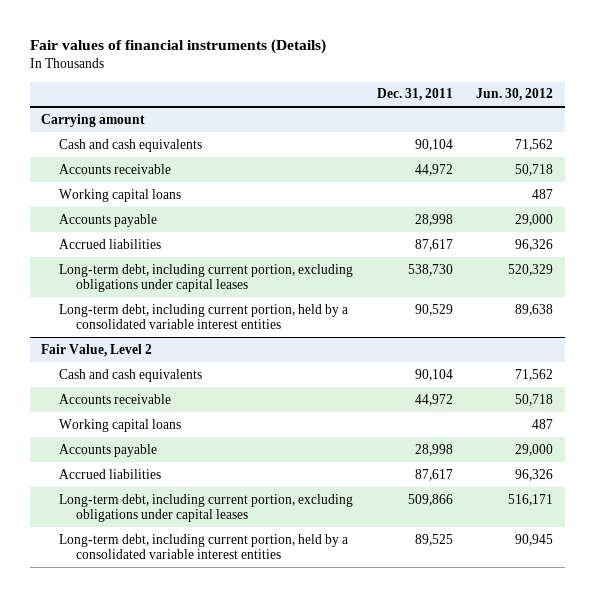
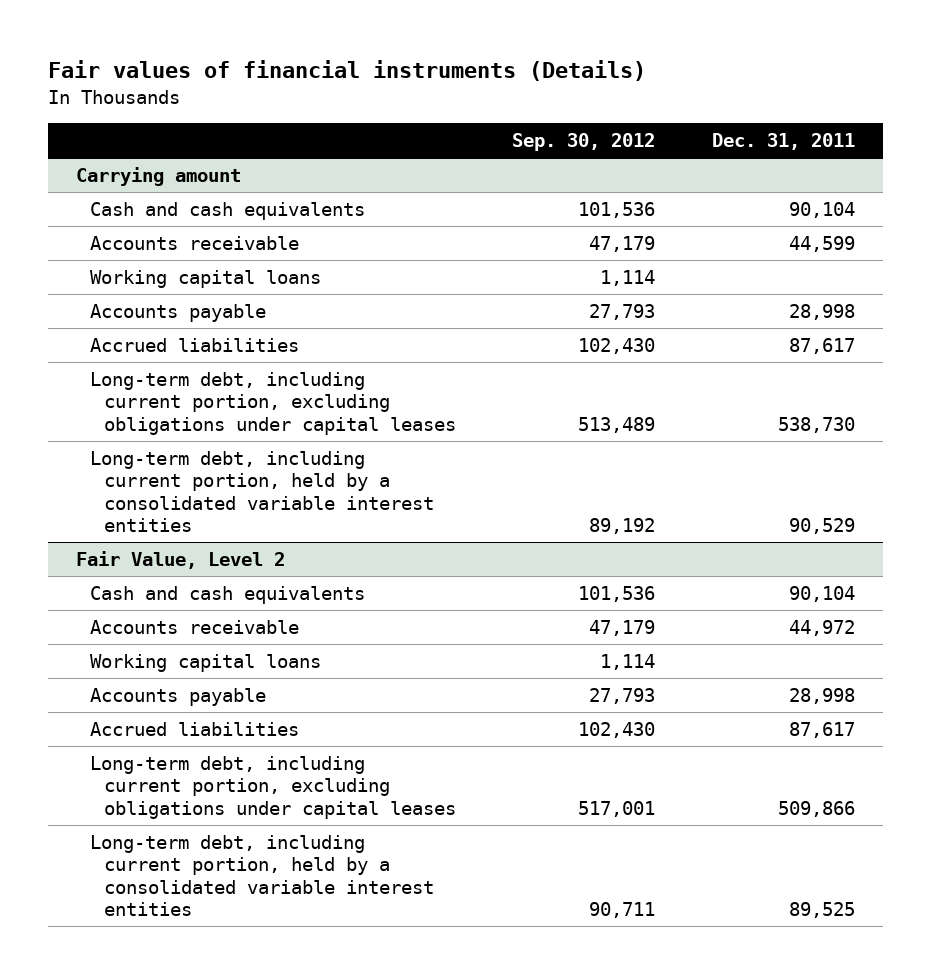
[476,88,554,102] Jun. 30, 2012 -> none
none -> [512,133,656,152] Sep. 30, 2012
[414,163,453,176] 44,972 -> [788,235,855,252] 44,599

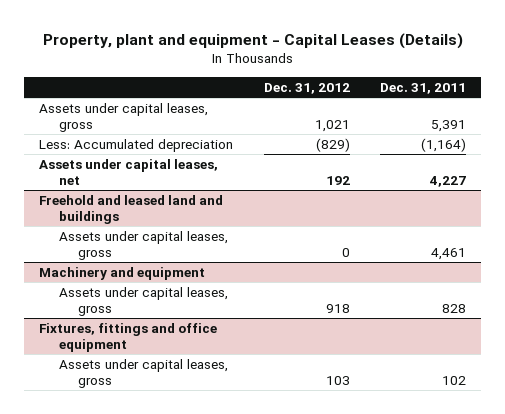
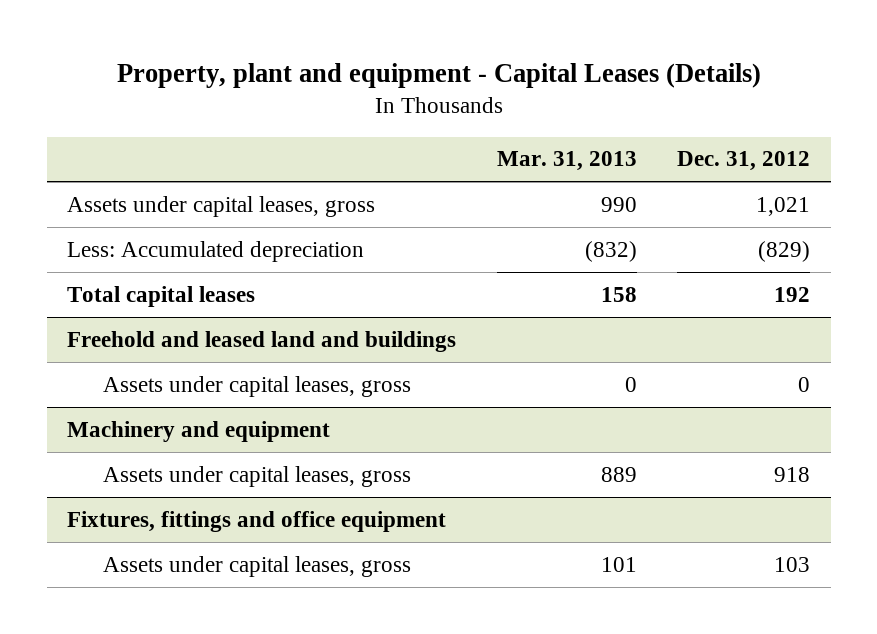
[380,82,467,94] Dec. 31, 2011 -> none
none -> [496,151,637,172] Mar. 31, 2013
[39,158,219,185] Assets under capital leases, net -> [66,285,255,307] Total capital leases

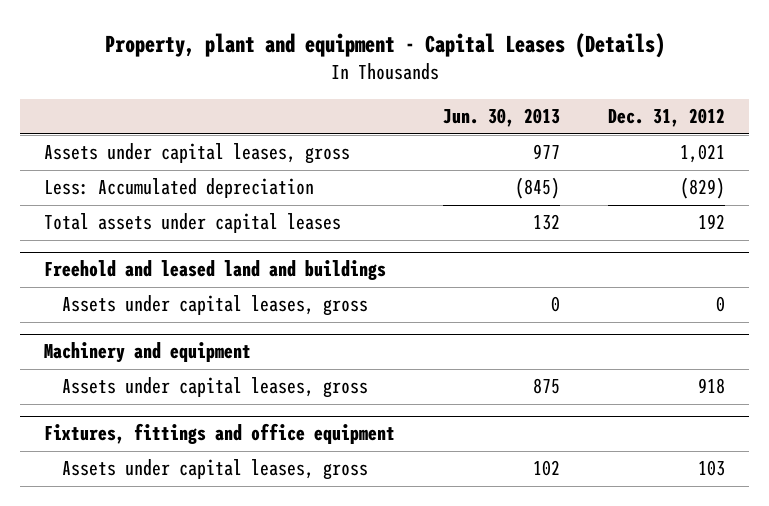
[496,151,637,172] Mar. 31, 2013 -> none
none -> [443,108,561,128] Jun. 30, 2013
[66,285,255,307] Total capital leases -> [44,213,342,234] Total assets under capital leases

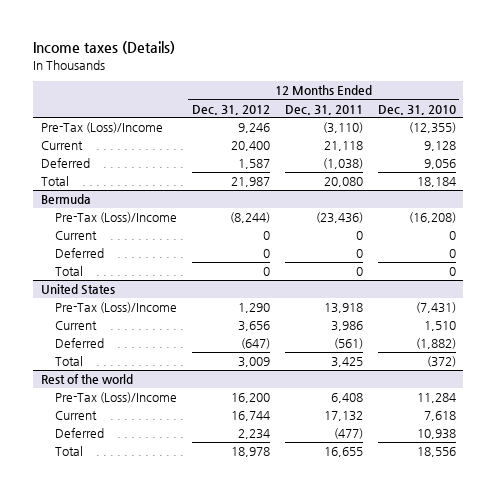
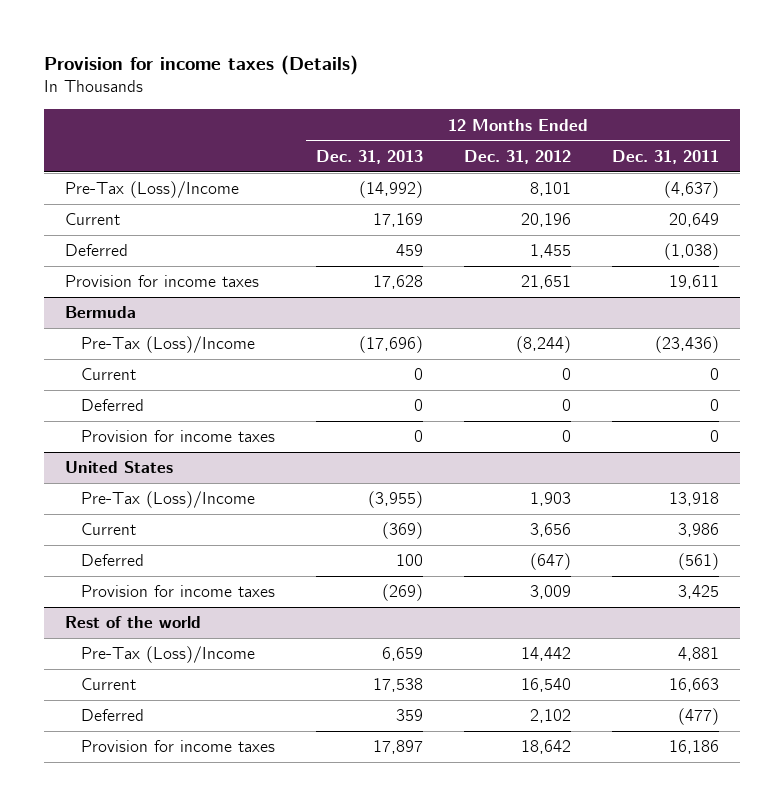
[33,41,176,55] Income taxes (Details) -> [43,54,358,75] Provision for income taxes (Details)
[377,104,456,115] Dec. 31, 2010 -> none
none -> [315,149,423,164] Dec. 31, 2013
[40,176,69,187] Total -> none
[237,123,270,134] 9,246 -> [530,182,572,197] 8,101
[322,122,363,134] (3,110) -> [664,181,720,199] (4,637)
[230,141,270,152] 20,400 -> [521,213,572,228] 20,196
[323,141,363,152] 21,118 -> [669,213,720,228] 20,649
[237,159,270,170] 1,587 -> [530,244,572,259] 1,455
none -> [64,275,259,288] Provision for income taxes
[54,266,83,277] Total -> none
none -> [80,430,275,443] Provision for income taxes
[237,303,270,314] 1,290 -> [530,492,572,507] 1,903
[54,356,83,367] Total -> [80,585,275,598] Provision for income taxes
[54,446,83,457] Total -> none
[230,393,270,404] 16,200 -> [521,647,572,662] 14,442
[330,393,363,404] 6,408 -> [678,647,720,662] 4,881
[230,411,270,422] 16,744 -> [521,678,572,693] 16,540
[323,411,363,422] 17,132 -> [669,678,720,693] 16,663
[237,429,270,440] 2,234 -> [530,709,572,724] 2,102
none -> [80,740,275,753] Provision for income taxes

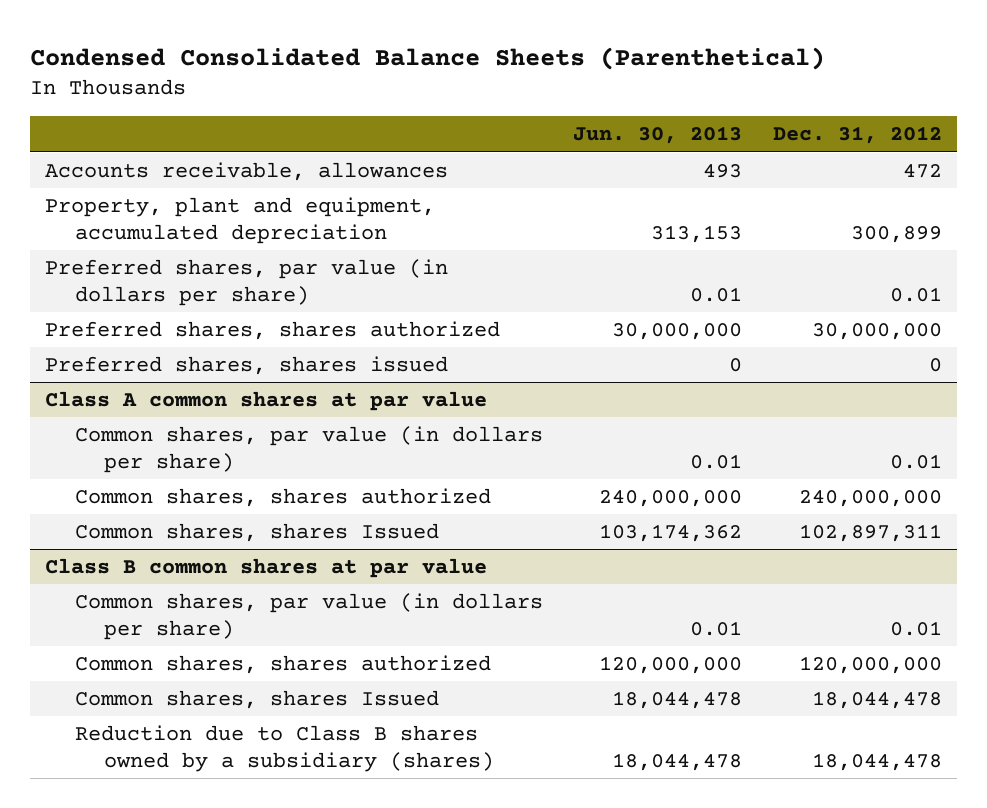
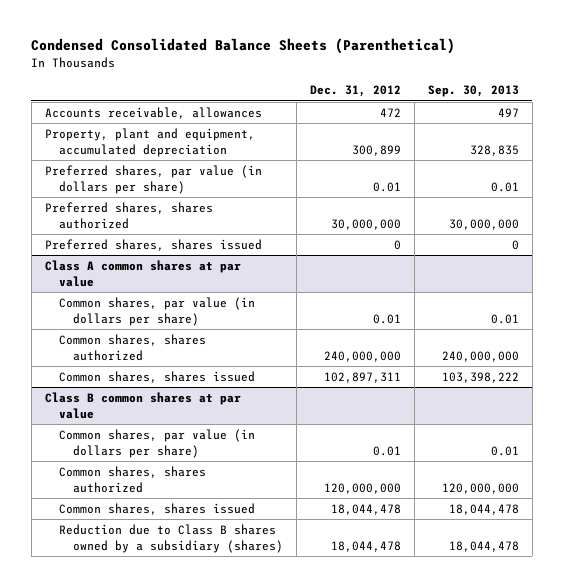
[573,126,743,145] Jun. 30, 2013 -> none
none -> [427,85,519,98] Sep. 30, 2013
[74,523,439,543] Common shares, shares Issued -> [58,371,255,384] Common shares, shares issued
[74,690,439,710] Common shares, shares Issued -> [58,503,255,516] Common shares, shares issued

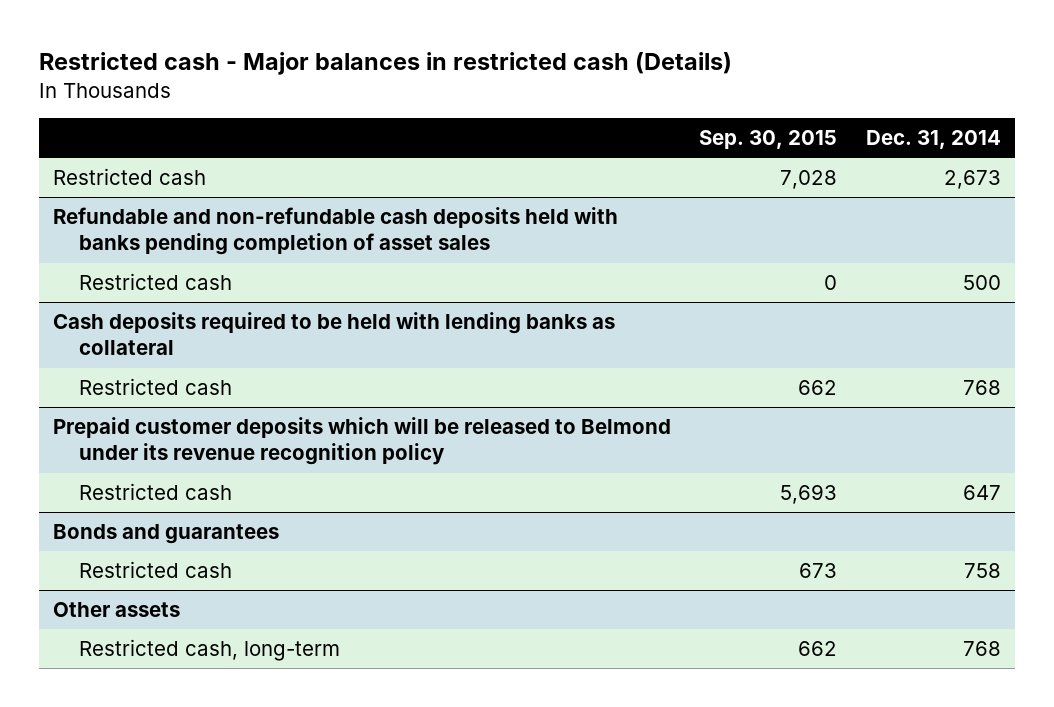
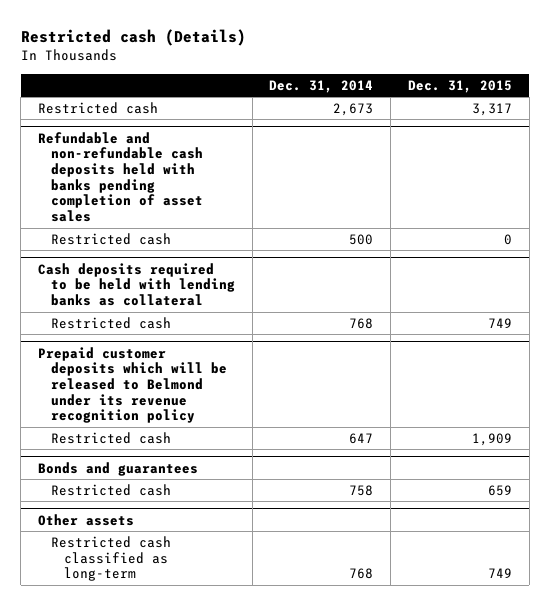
[38,52,732,76] Restricted cash - Major balances in restricted cash (Details) -> [20,28,246,46] Restricted cash (Details)
[699,130,838,150] Sep. 30, 2015 -> none
none -> [407,79,512,93] Dec. 31, 2015
[78,639,340,662] Restricted cash, long-term -> [50,535,171,582] Restricted cash classified as long-term

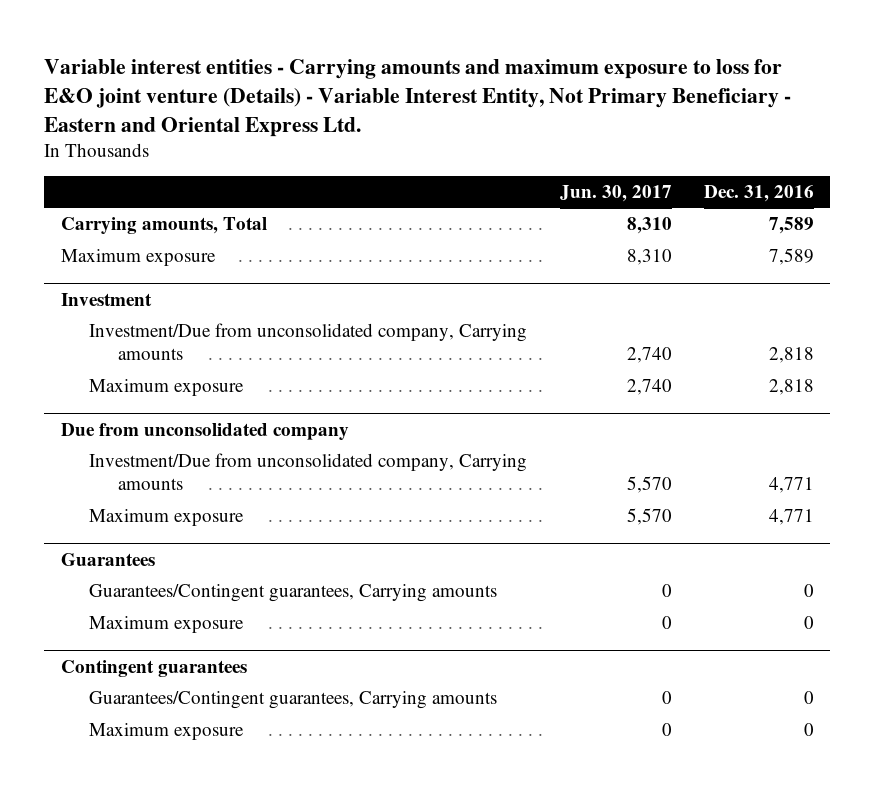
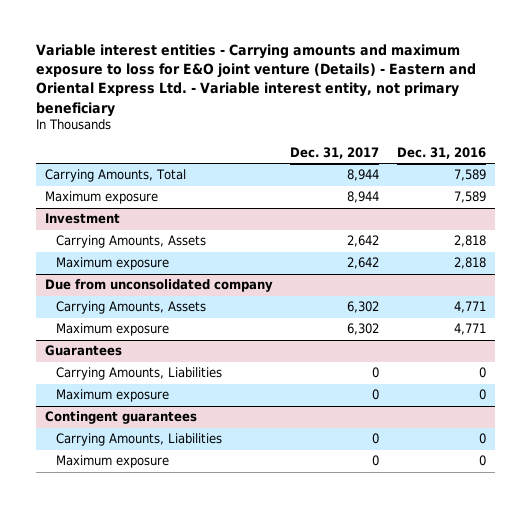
[44,58,792,137] Variable interest entities - Carrying amounts and maximum exposure to loss for E&O joint venture (Details) - Variable Interest Entity, Not Primary Beneficiary - Eastern and Oriental Express Ltd. -> [35,44,476,117] Variable interest entities - Carrying amounts and maximum exposure to loss for E&O joint venture (Details) - Eastern and Oriental Express Ltd. - Variable interest entity, not primary beneficiary
[559,184,672,202] Jun. 30, 2017 -> none
none -> [290,147,380,160] Dec. 31, 2017
[60,216,267,234] Carrying amounts, Total -> [44,169,186,183] Carrying Amounts, Total
[89,322,528,361] Investment/Due from unconsolidated company, Carrying amounts -> [55,235,206,249] Carrying Amounts, Assets
[89,452,528,491] Investment/Due from unconsolidated company, Carrying amounts -> [55,301,206,315] Carrying Amounts, Assets
[89,583,498,602] Guarantees/Contingent guarantees, Carrying amounts -> [55,367,222,381] Carrying Amounts, Liabilities
[89,690,498,709] Guarantees/Contingent guarantees, Carrying amounts -> [55,433,222,447] Carrying Amounts, Liabilities

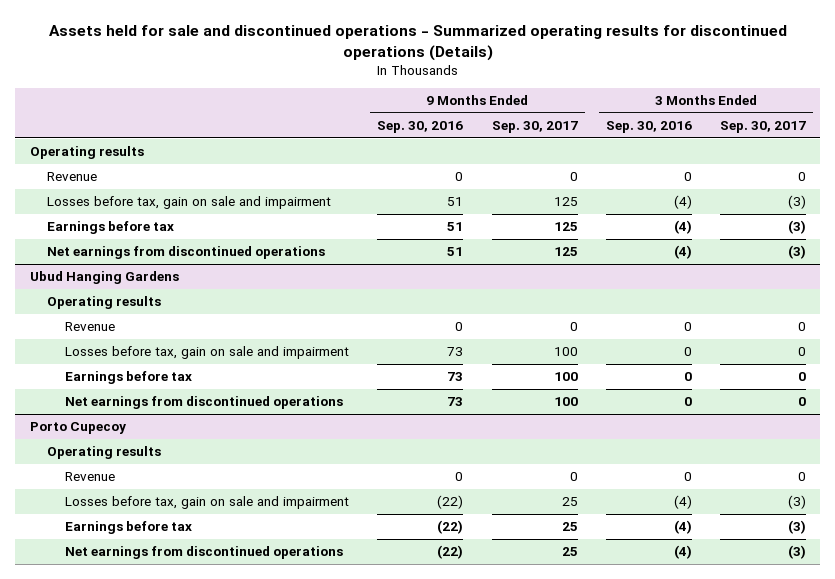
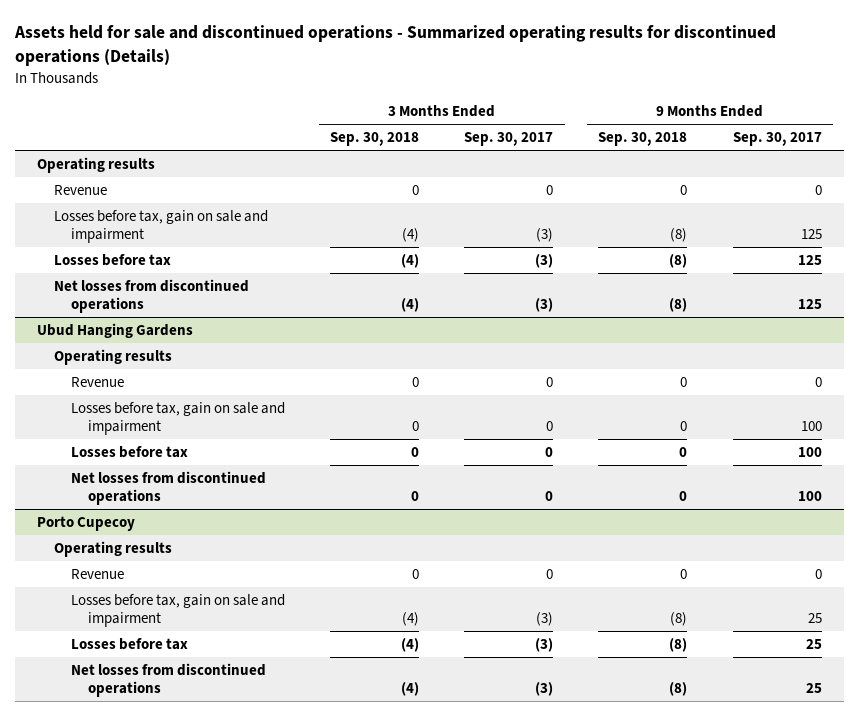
[377,120,464,133] Sep. 30, 2016 -> none
[605,120,692,133] Sep. 30, 2016 -> none
none -> [330,132,420,147] Sep. 30, 2018
none -> [598,132,688,147] Sep. 30, 2018
[47,221,175,235] Earnings before tax -> [54,254,172,267] Losses before tax
[47,246,326,260] Net earnings from discontinued operations -> [54,279,250,314] Net losses from discontinued operations
[65,371,193,385] Earnings before tax -> [71,446,189,459] Losses before tax
[65,396,344,410] Net earnings from discontinued operations -> [71,471,267,506] Net losses from discontinued operations
[65,521,193,535] Earnings before tax -> [71,638,189,651] Losses before tax
[65,546,344,560] Net earnings from discontinued operations -> [71,663,267,698] Net losses from discontinued operations

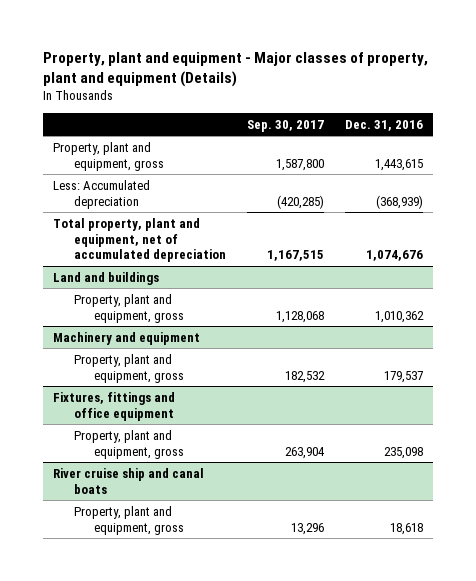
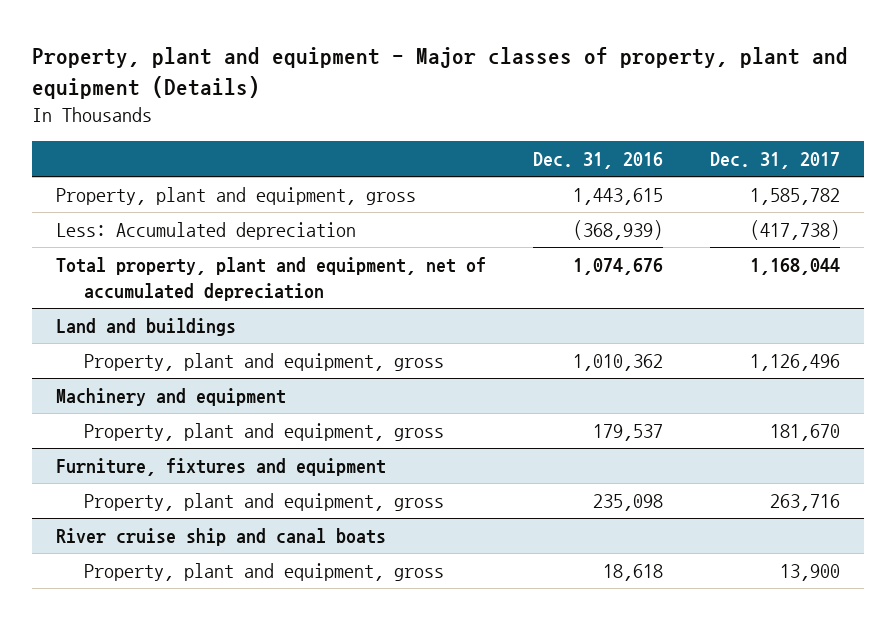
[246,120,324,133] Sep. 30, 2017 -> none
none -> [710,152,841,170] Dec. 31, 2017
[53,391,176,421] Fixtures, fittings and office equipment -> [55,457,386,476] Furniture, fixtures and equipment

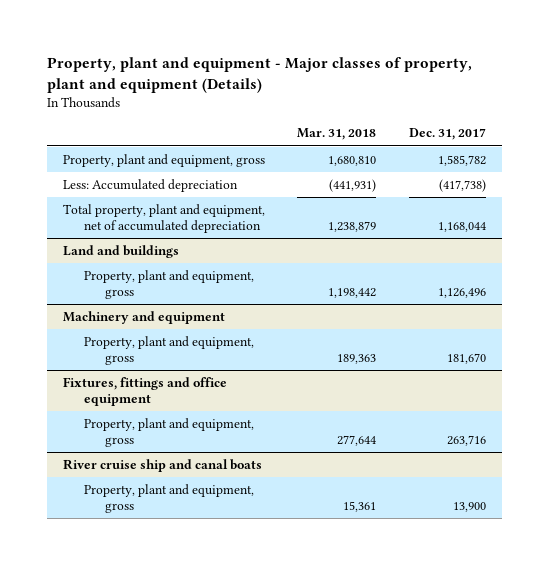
[532,152,663,170] Dec. 31, 2016 -> none
none -> [297,128,377,141] Mar. 31, 2018
[55,457,386,476] Furniture, fixtures and equipment -> [62,376,227,406] Fixtures, fittings and office equipment

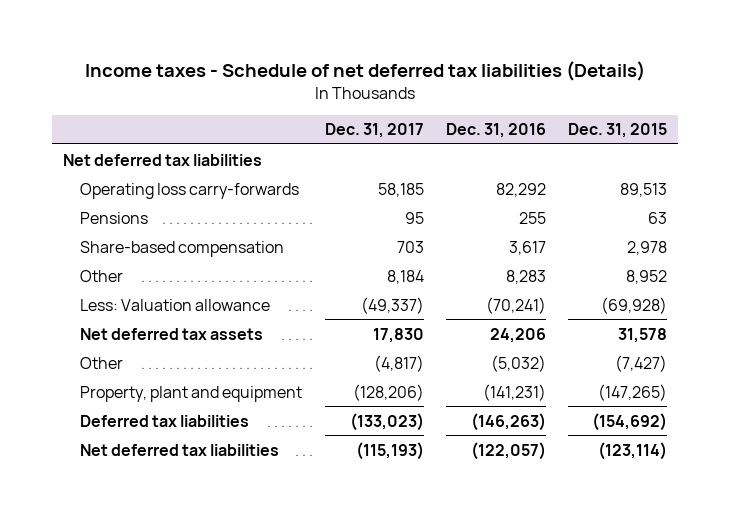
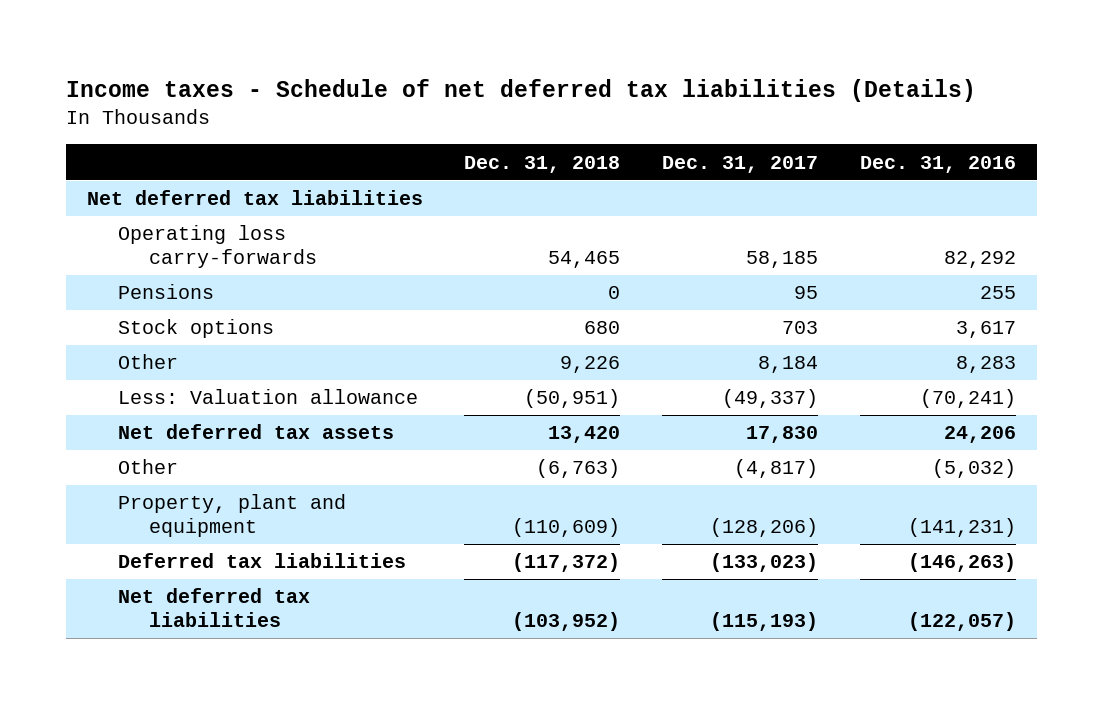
[568,123,668,139] Dec. 31, 2015 -> none
none -> [464,155,621,173] Dec. 31, 2018
[80,240,285,257] Share-based compensation -> [117,319,274,339] Stock options

